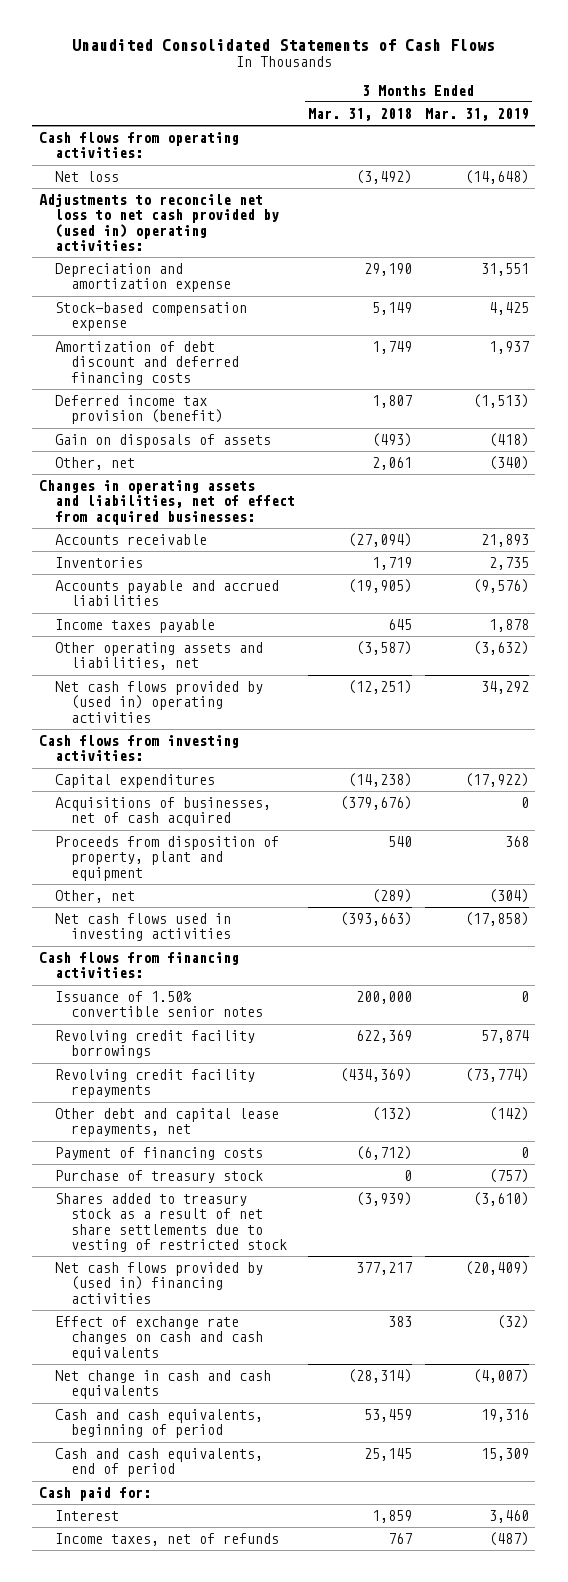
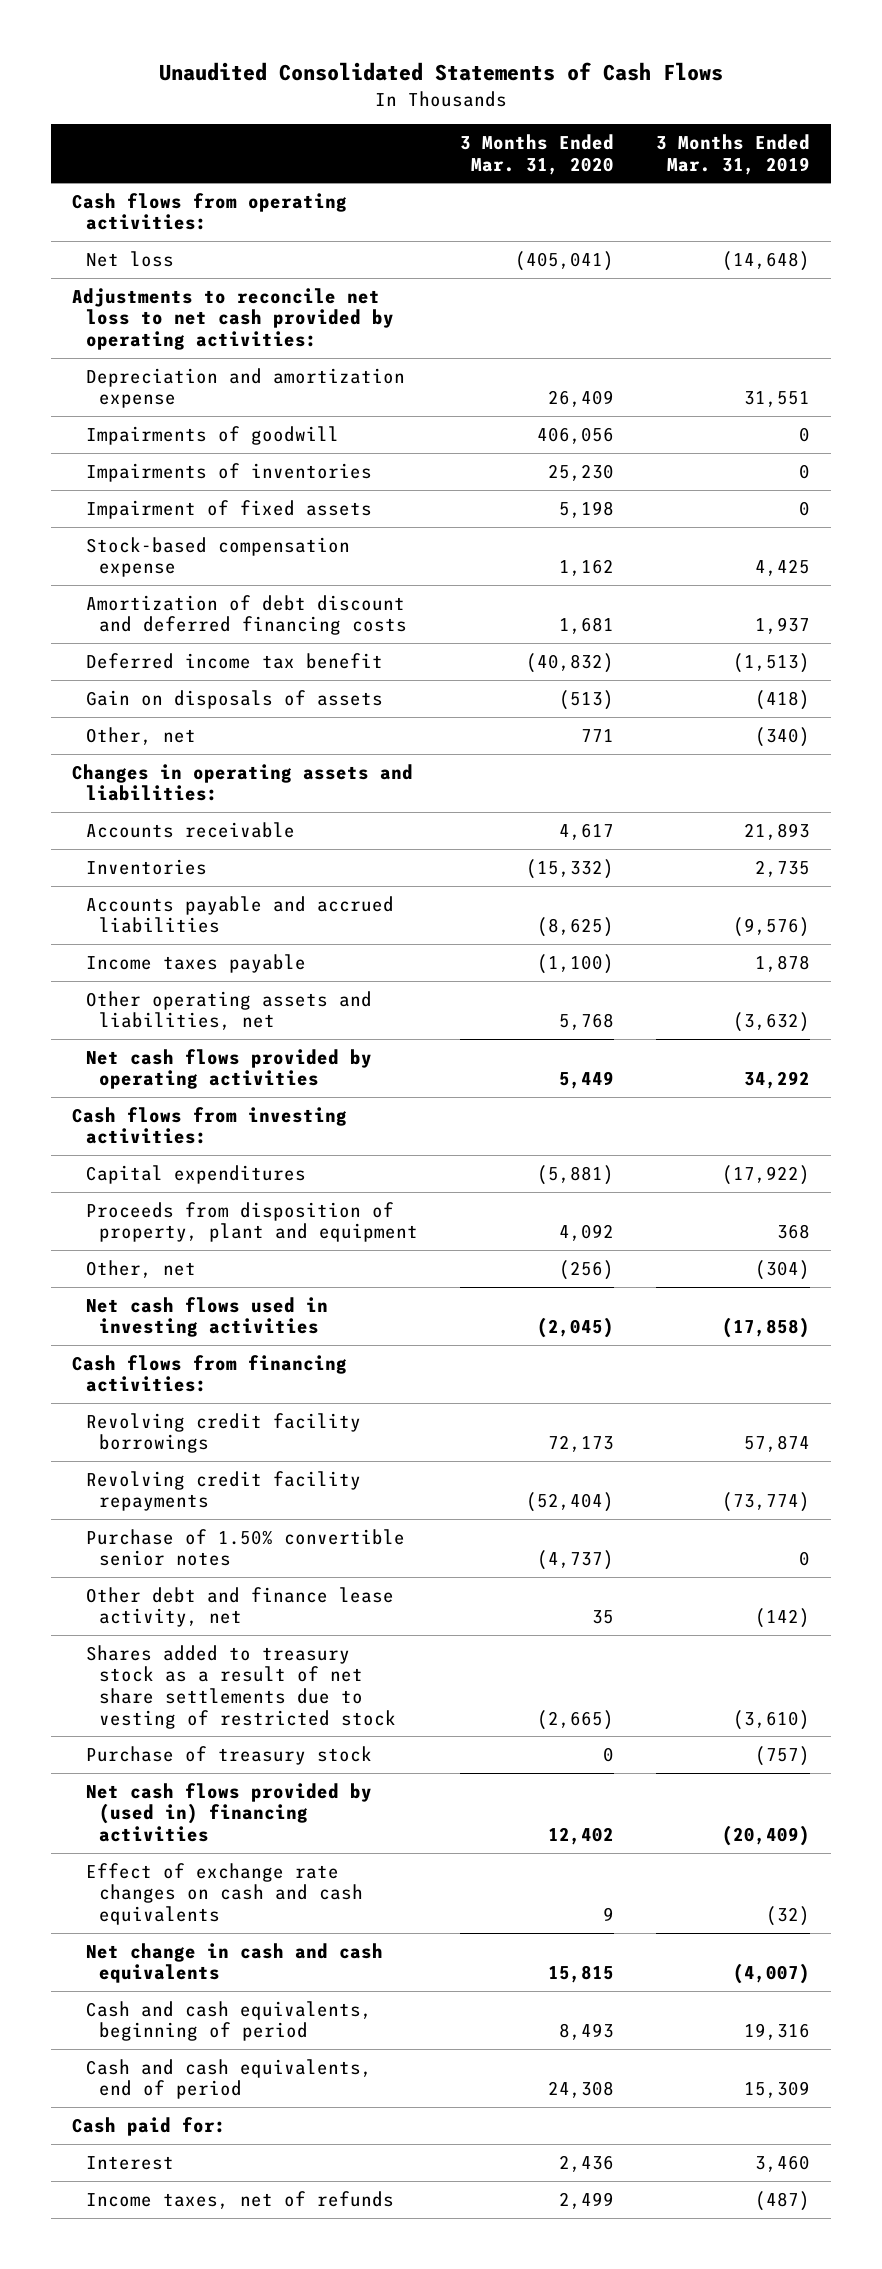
[307,108,412,122] Mar. 31, 2018 -> none
none -> [460,133,615,175] 3 Months Ended Mar. 31, 2020
[38,194,279,251] Adjustments to reconcile net loss to net cash provided by (used in) operating activities: -> [72,287,394,351] Adjustments to reconcile net loss to net cash provided by operating activities:
none -> [85,425,339,445] Impairments of goodwill
none -> [85,462,372,482] Impairments of inventories
none -> [85,499,372,519] Impairment of fixed assets
[54,395,223,425] Deferred income tax provision (benefit) -> [85,652,383,669] Deferred income tax benefit
[38,480,295,525] Changes in operating assets and liabilities, net of effect from acquired businesses: -> [72,763,414,802] Changes in operating assets and liabilities:
[54,681,263,723] Net cash flows provided by (used in) operating activities -> [85,1048,372,1090] Net cash flows provided by operating activities
[54,797,271,827] Acquisitions of businesses, net of cash acquired -> none
[54,991,263,1018] Issuance of 1.50% convertible senior notes -> none
[54,1147,263,1161] Payment of financing costs -> none
none -> [85,1528,405,1567] Purchase of 1.50% convertible senior notes
[54,1108,279,1138] Other debt and capital lease repayments, net -> [85,1586,394,1628] Other debt and finance lease activity, net
[54,1170,263,1184] Purchase of treasury stock -> [85,1745,372,1765] Purchase of treasury stock

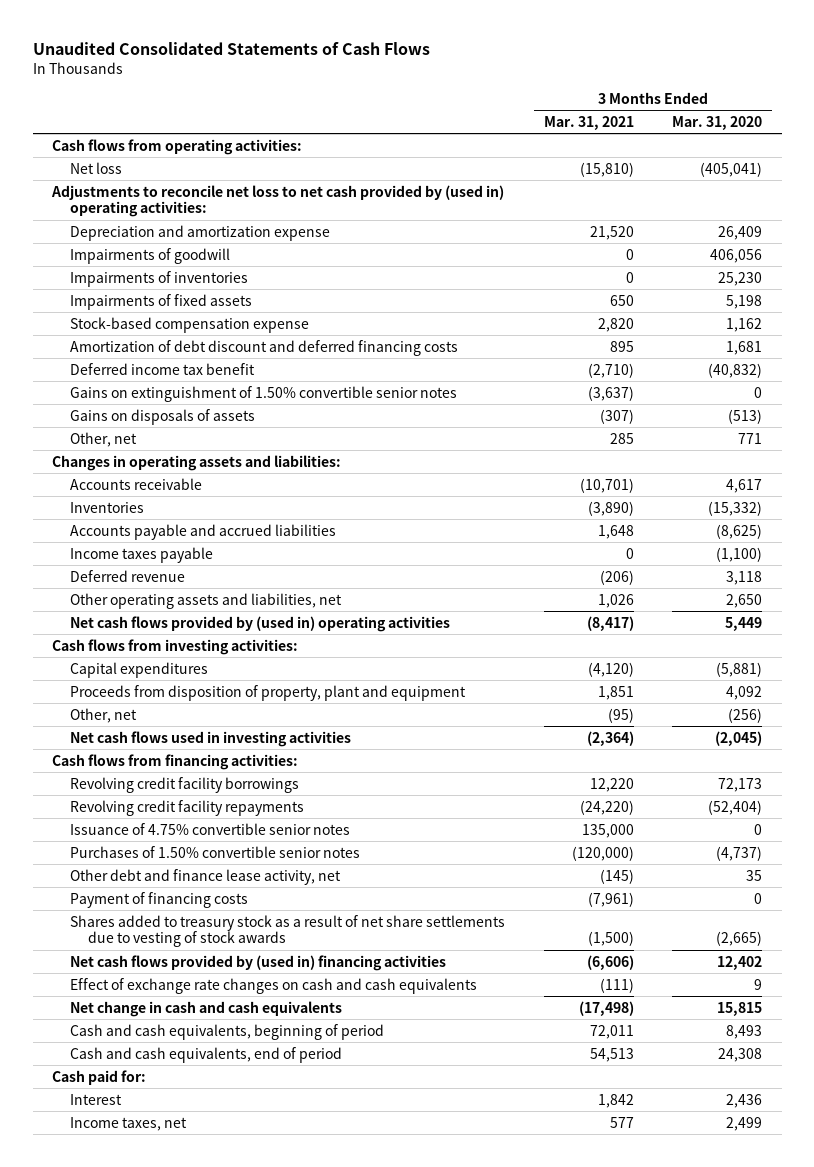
[655,133,810,175] 3 Months Ended Mar. 31, 2019 -> none
none -> [543,115,634,130] Mar. 31, 2021
[72,287,394,351] Adjustments to reconcile net loss to net cash provided by operating activities: -> [51,184,505,218] Adjustments to reconcile net loss to net cash provided by (used in) operating activities:
[85,499,372,519] Impairment of fixed assets -> [69,293,252,310] Impairments of fixed assets
none -> [69,385,457,402] Gains on extinguishment of 1.50% convertible senior notes
[85,689,383,709] Gain on disposals of assets -> [69,408,255,425] Gains on disposals of assets
none -> [69,569,185,582] Deferred revenue
[559,1013,615,1031] 5,768 -> [726,593,763,608] 2,650
[85,1048,372,1090] Net cash flows provided by operating activities -> [69,615,450,632] Net cash flows provided by (used in) operating activities
none -> [69,822,350,835] Issuance of 4.75% convertible senior notes
[85,1528,405,1567] Purchase of 1.50% convertible senior notes -> [69,845,360,858] Purchases of 1.50% convertible senior notes
[85,1745,372,1765] Purchase of treasury stock -> none
none -> [69,891,248,908] Payment of financing costs
[85,1644,397,1729] Shares added to treasury stock as a result of net share settlements due to vesting of restricted stock -> [69,914,505,948] Shares added to treasury stock as a result of net share settlements due to vesting of stock awards
[85,2190,394,2209] Income taxes, net of refunds -> [69,1116,187,1131] Income taxes, net

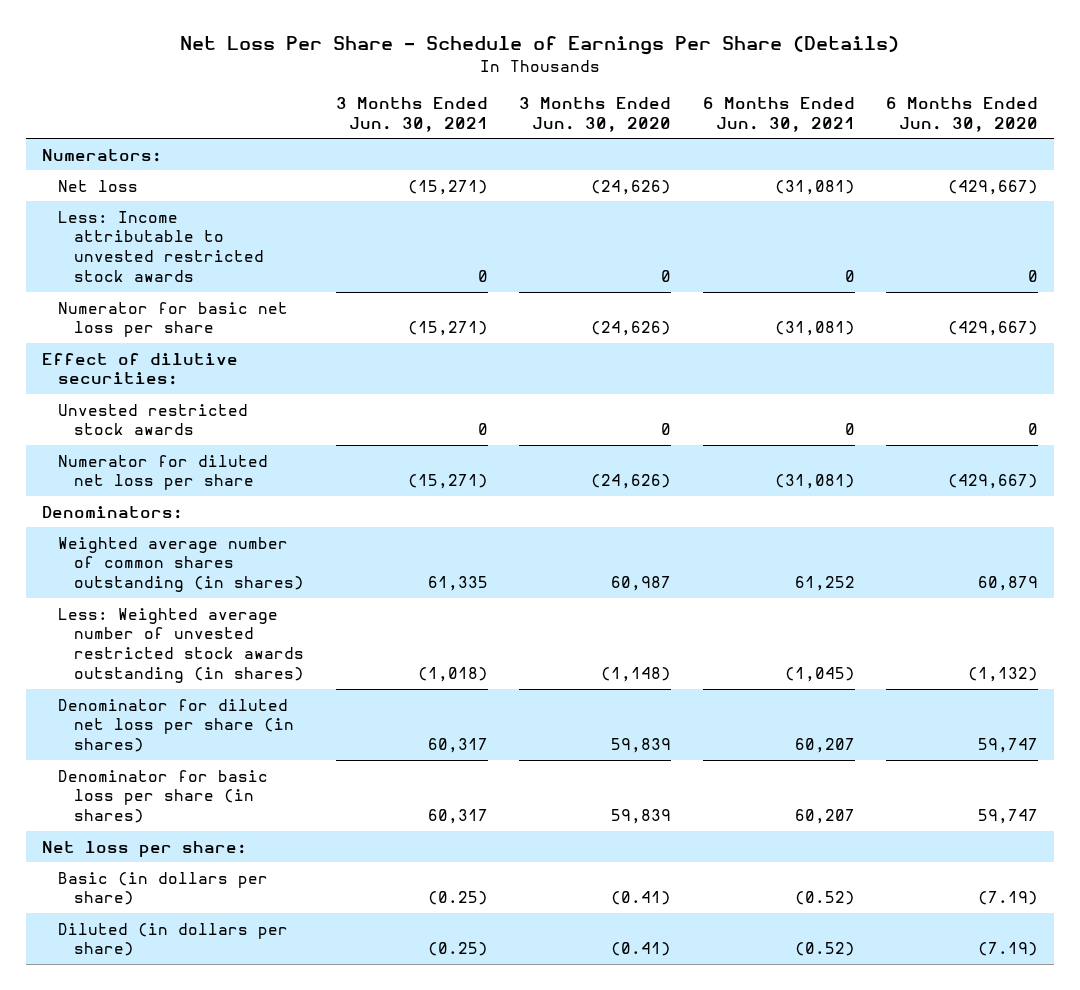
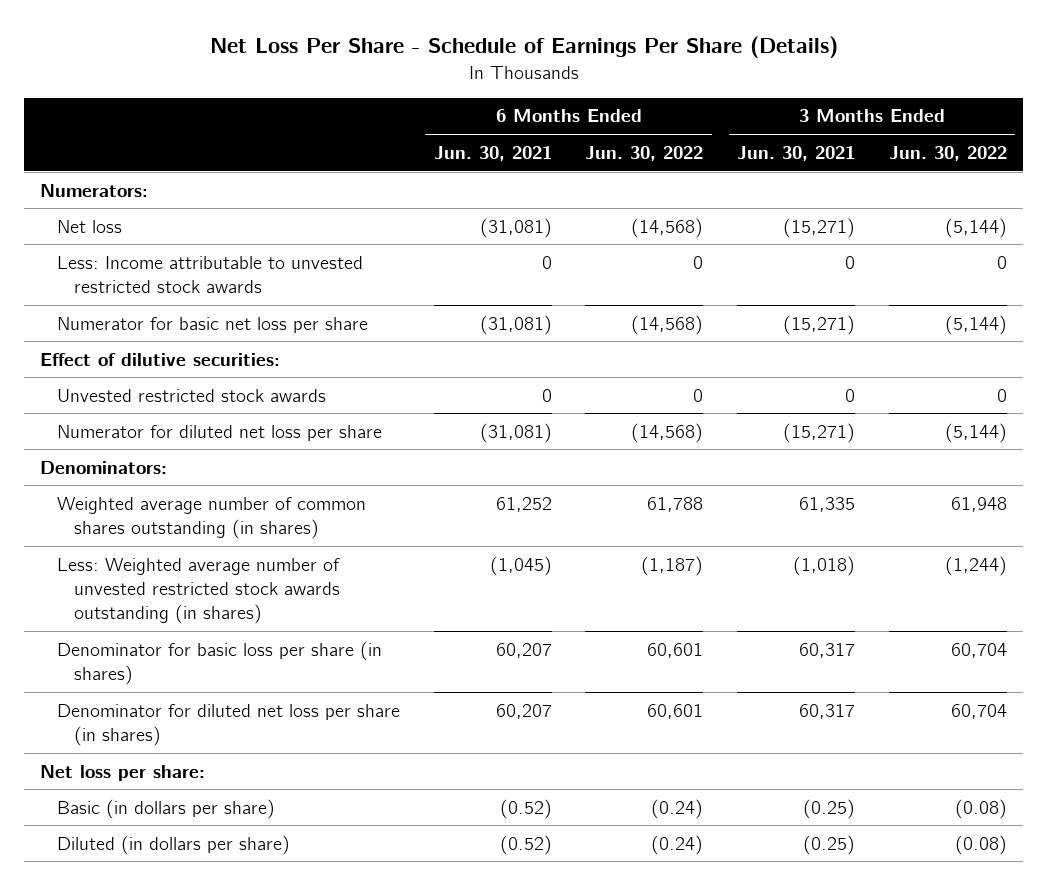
[519,96,672,132] 3 Months Ended Jun. 30, 2020 -> none
[886,96,1039,132] 6 Months Ended Jun. 30, 2020 -> none
none -> [585,145,704,161] Jun. 30, 2022
none -> [888,145,1007,161] Jun. 30, 2022
[58,698,295,753] Denominator for diluted net loss per share (in shares) -> [57,703,401,747] Denominator for diluted net loss per share (in shares)

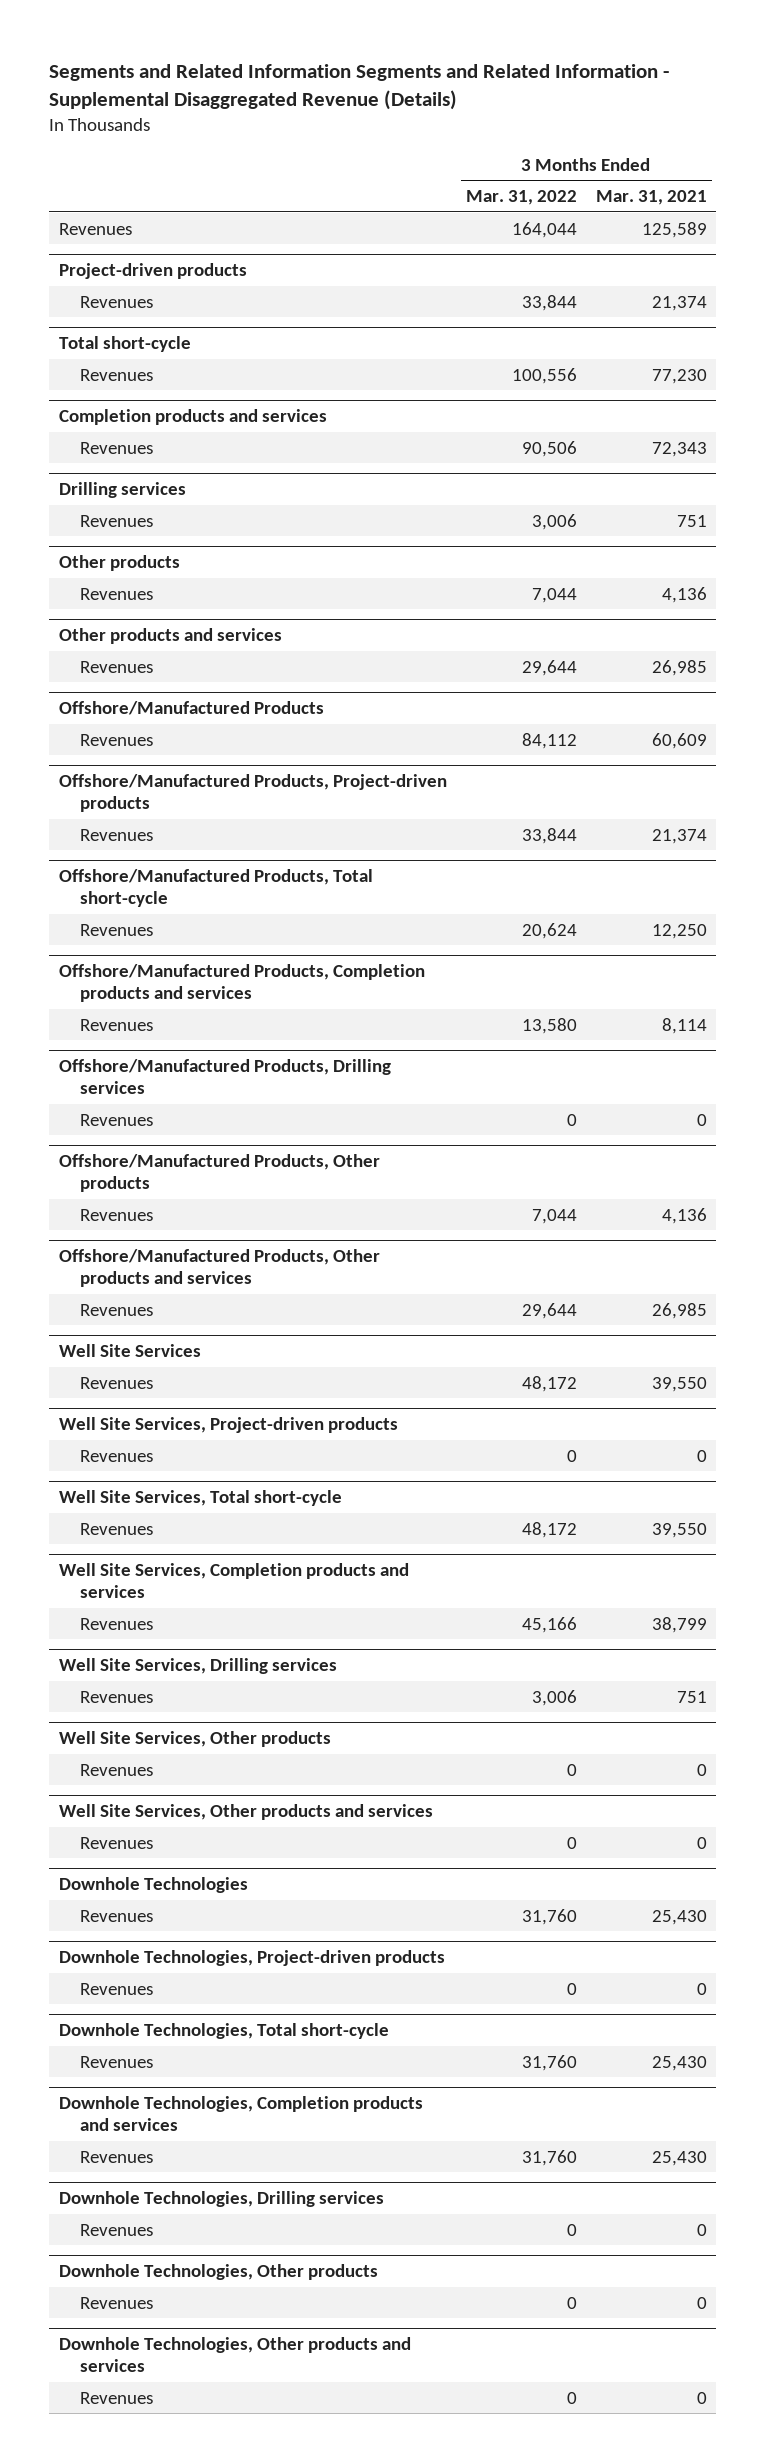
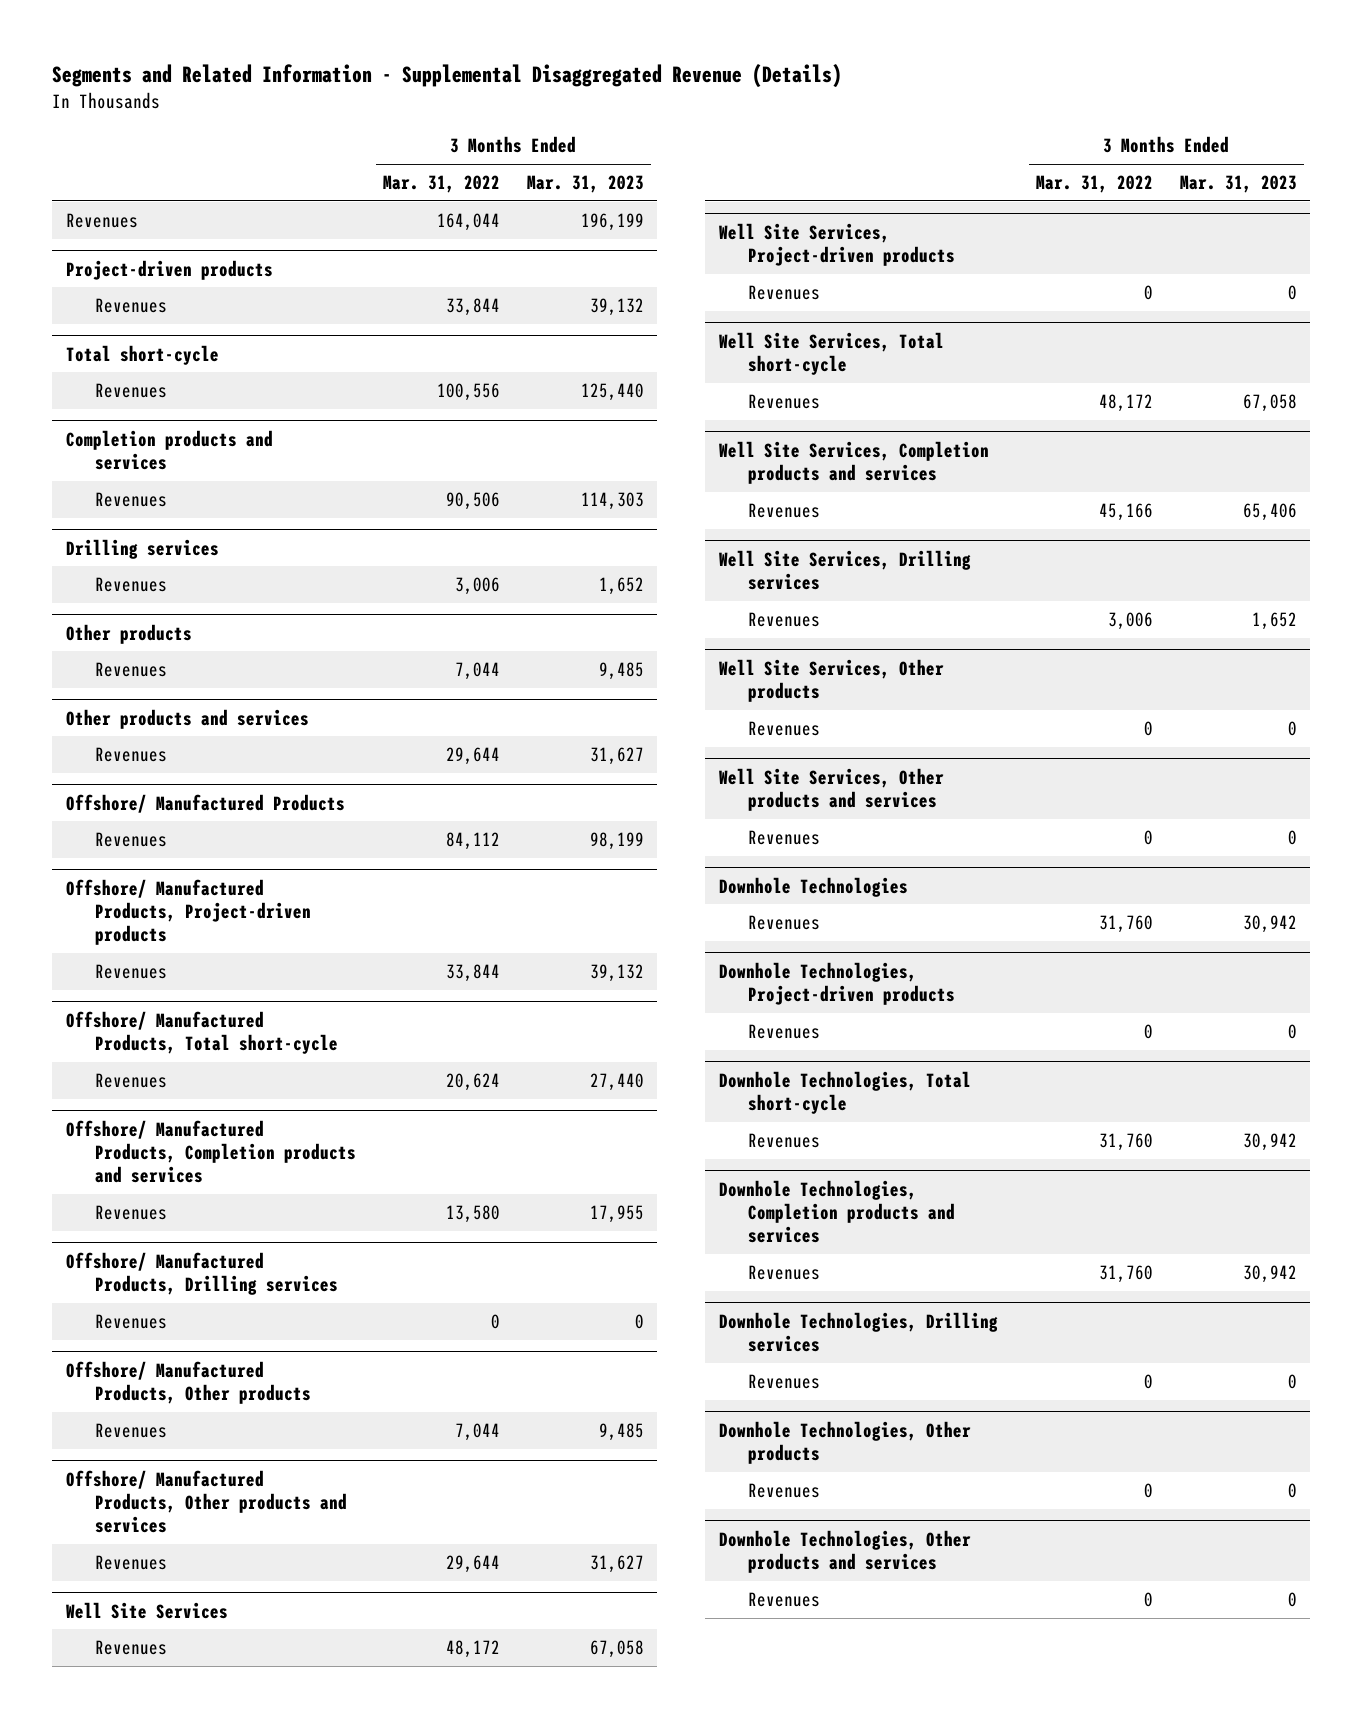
[49,63,670,111] Segments and Related Information Segments and Related Information - Supplemental Disaggregated Revenue (Details) -> [52,64,843,89] Segments and Related Information - Supplemental Disaggregated Revenue (Details)
[595,190,707,206] Mar. 31, 2021 -> none
none -> [526,175,644,194] Mar. 31, 2023
[58,701,324,716] Offshore/Manufactured Products -> [65,793,345,813] Offshore/ Manufactured Products
[58,774,447,813] Offshore/Manufactured Products, Project-driven products -> [65,878,311,946] Offshore/ Manufactured Products, Project-driven products
[58,869,373,908] Offshore/Manufactured Products, Total short-cycle -> [65,1010,338,1055] Offshore/ Manufactured Products, Total short-cycle
[58,964,425,1003] Offshore/Manufactured Products, Completion products and services -> [65,1119,356,1184] Offshore/ Manufactured Products, Completion products and services
[58,1059,391,1095] Offshore/Manufactured Products, Drilling services -> [65,1251,338,1296] Offshore/ Manufactured Products, Drilling services
[58,1154,380,1193] Offshore/Manufactured Products, Other products -> [65,1360,311,1405] Offshore/ Manufactured Products, Other products
[58,1249,380,1288] Offshore/Manufactured Products, Other products and services -> [65,1469,347,1534] Offshore/ Manufactured Products, Other products and services

